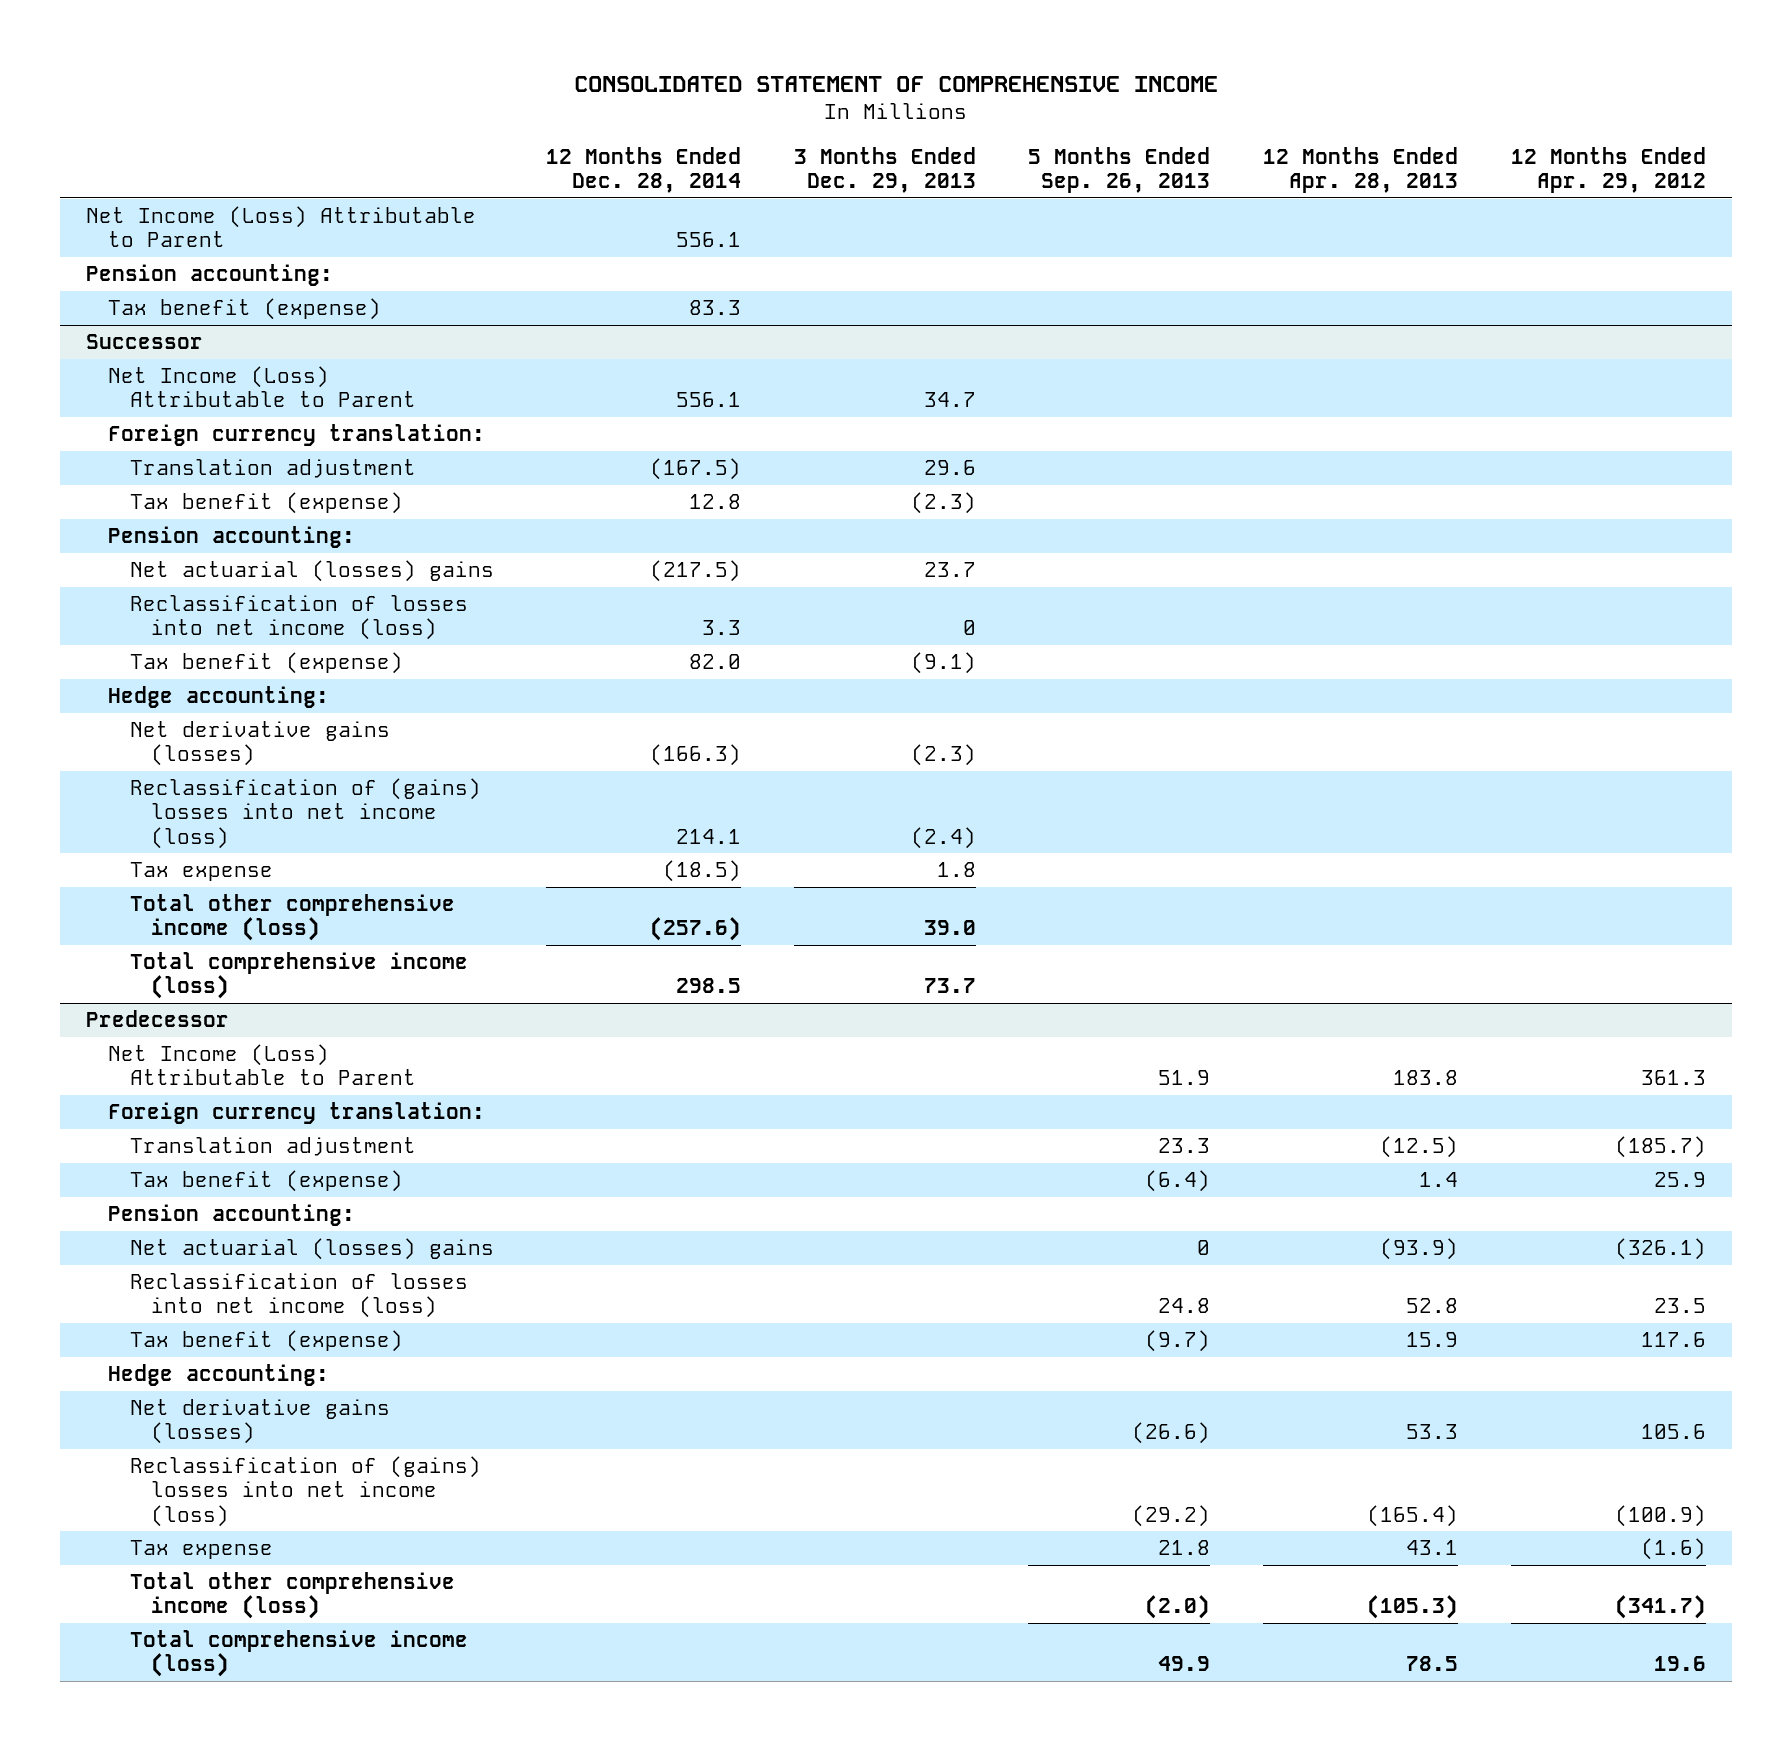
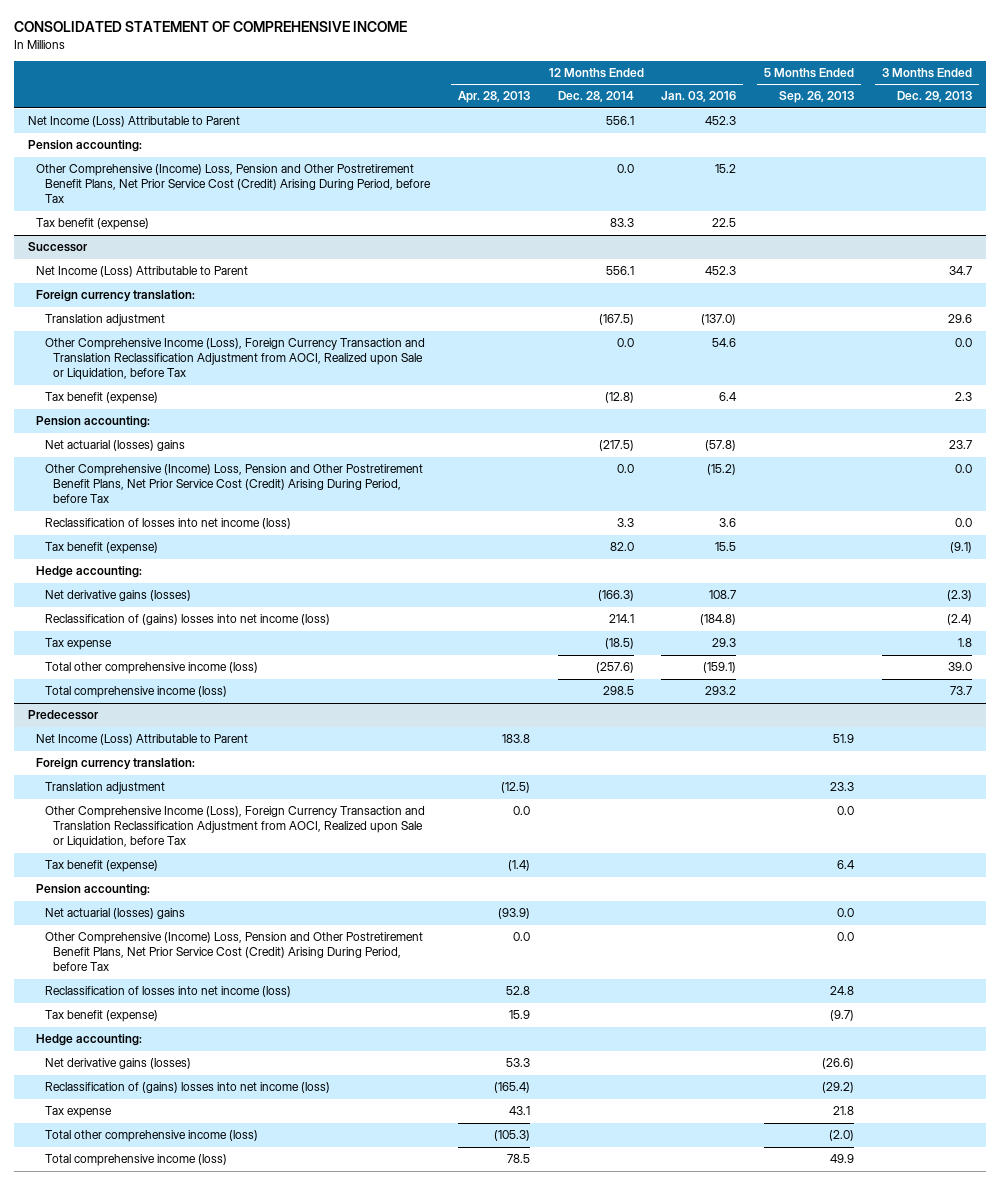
[1510,146,1706,194] 12 Months Ended Apr. 29, 2012 -> none
none -> [661,91,737,103] Jan. 03, 2016
none -> [36,164,431,204] Other Comprehensive (Income) Loss, Pension and Other Postretirement Benefit Plans, Net Prior Service Cost (Credit) Arising During Period, before Tax
none -> [44,338,425,381] Other Comprehensive Income (Loss), Foreign Currency Transaction and Translation Reclassification Adjustment from AOCI, Realized upon Sale or Liquidation, before Tax
[689,493,742,509] 12.8 -> [604,392,634,404] (12.8)
[910,491,976,514] (2.3) -> [955,392,973,402] 2.3
none -> [44,464,423,504] Other Comprehensive (Income) Loss, Pension and Other Postretirement Benefit Plans, Net Prior Service Cost (Credit) Arising During Period, before Tax
[962,620,976,636] 0 -> [955,518,973,528] 0.0
none -> [44,806,425,849] Other Comprehensive Income (Loss), Foreign Currency Transaction and Translation Reclassification Adjustment from AOCI, Realized upon Sale or Liquidation, before Tax
[1145,1169,1211,1192] (6.4) -> [837,860,856,870] 6.4
[1419,1171,1459,1187] 1.4 -> [507,860,530,872] (1.4)
[1197,1239,1211,1255] 0 -> [837,908,855,918] 0.0
none -> [44,932,423,972] Other Comprehensive (Income) Loss, Pension and Other Postretirement Benefit Plans, Net Prior Service Cost (Credit) Arising During Period, before Tax

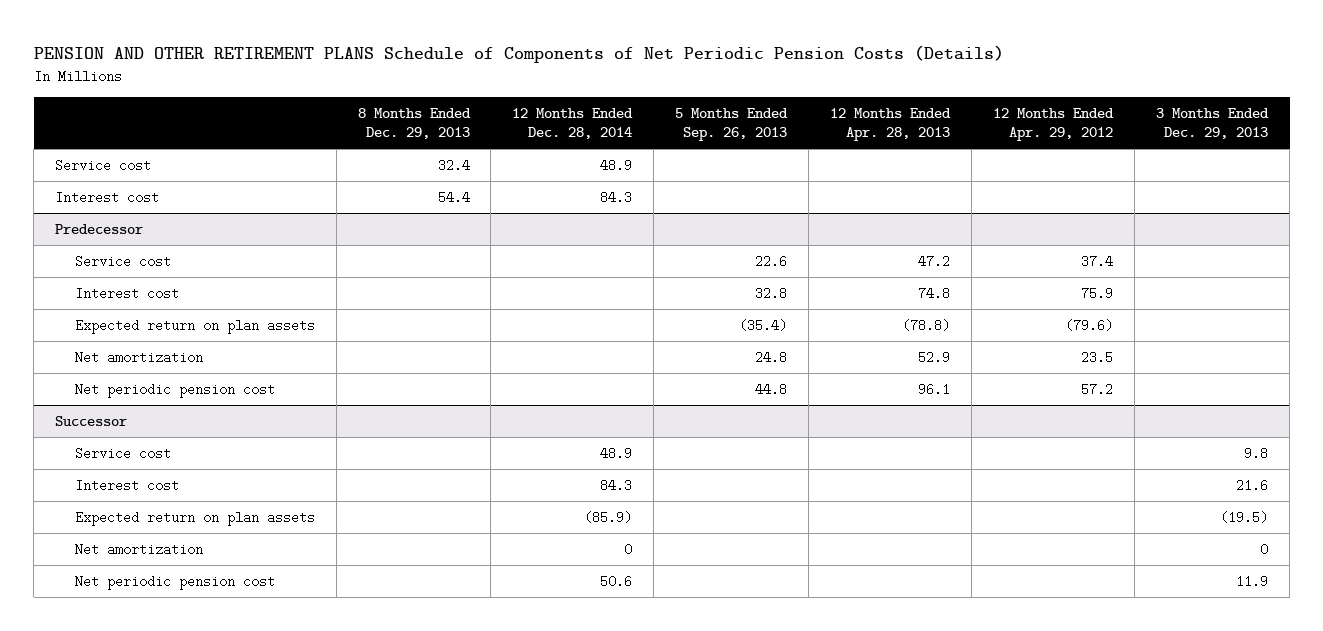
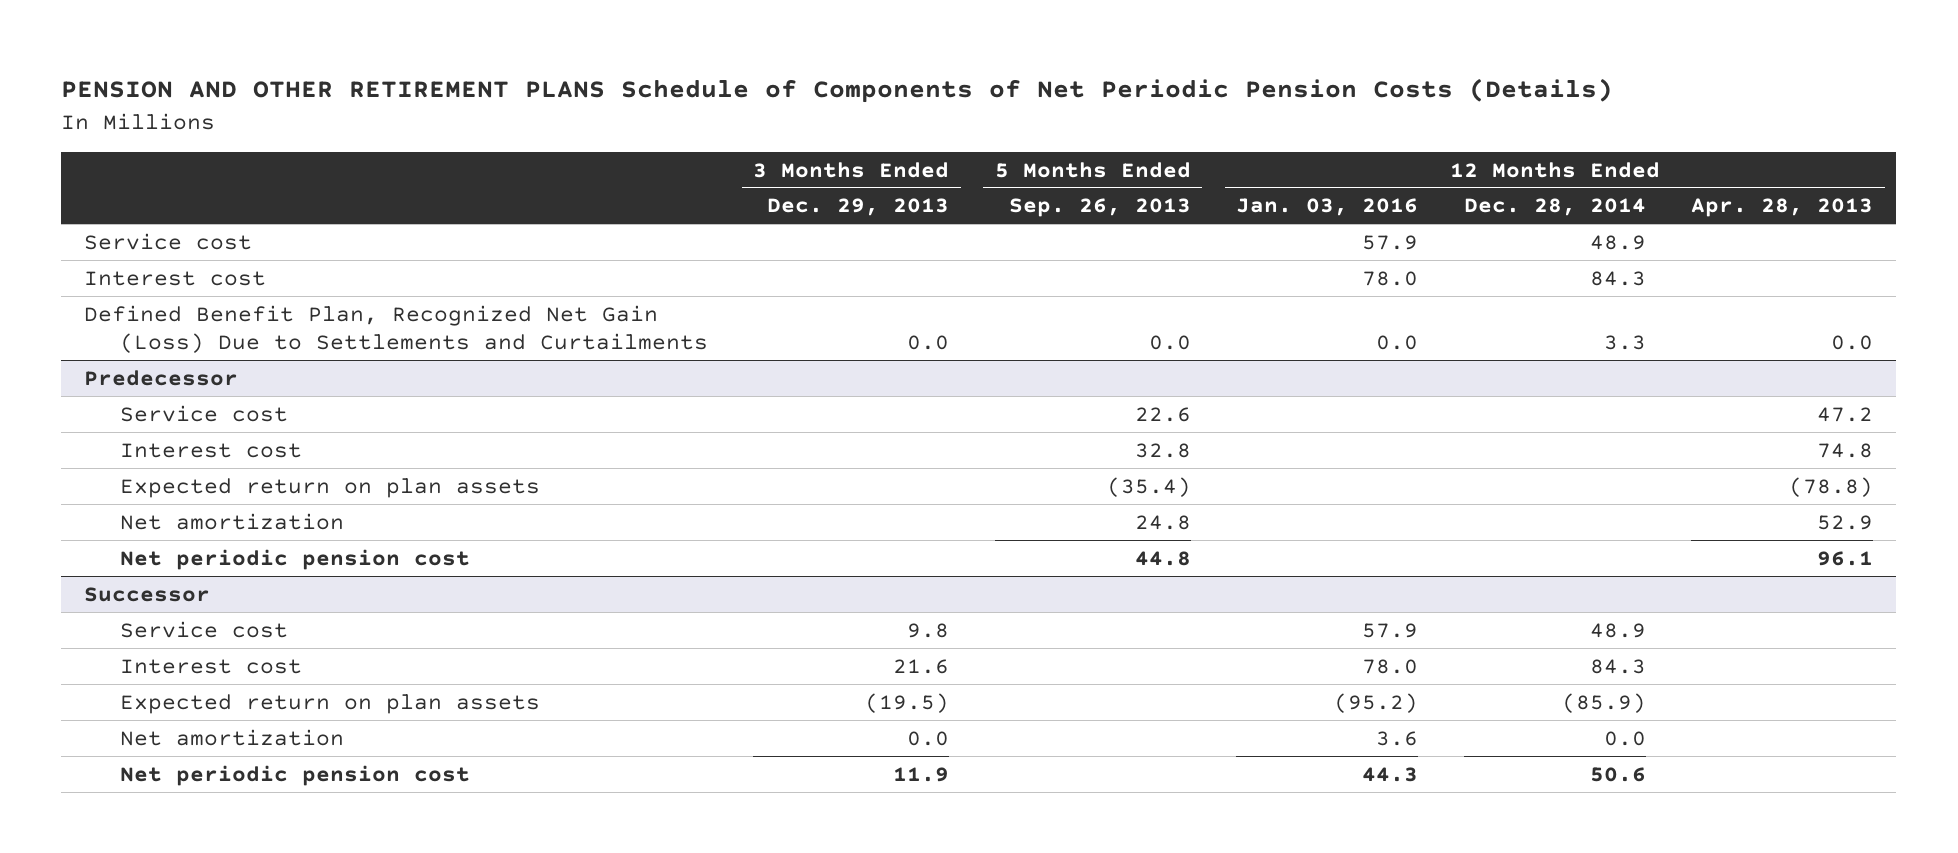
[357,107,471,140] 8 Months Ended Dec. 29, 2013 -> none
[993,107,1115,142] 12 Months Ended Apr. 29, 2012 -> none
none -> [1236,198,1419,217] Jan. 03, 2016
none -> [84,304,708,353] Defined Benefit Plan, Recognized Net Gain (Loss) Due to Settlements and Curtailments
[624,542,633,556] 0 -> [1603,730,1646,746] 0.0
[1260,542,1269,556] 0 -> [907,730,950,746] 0.0

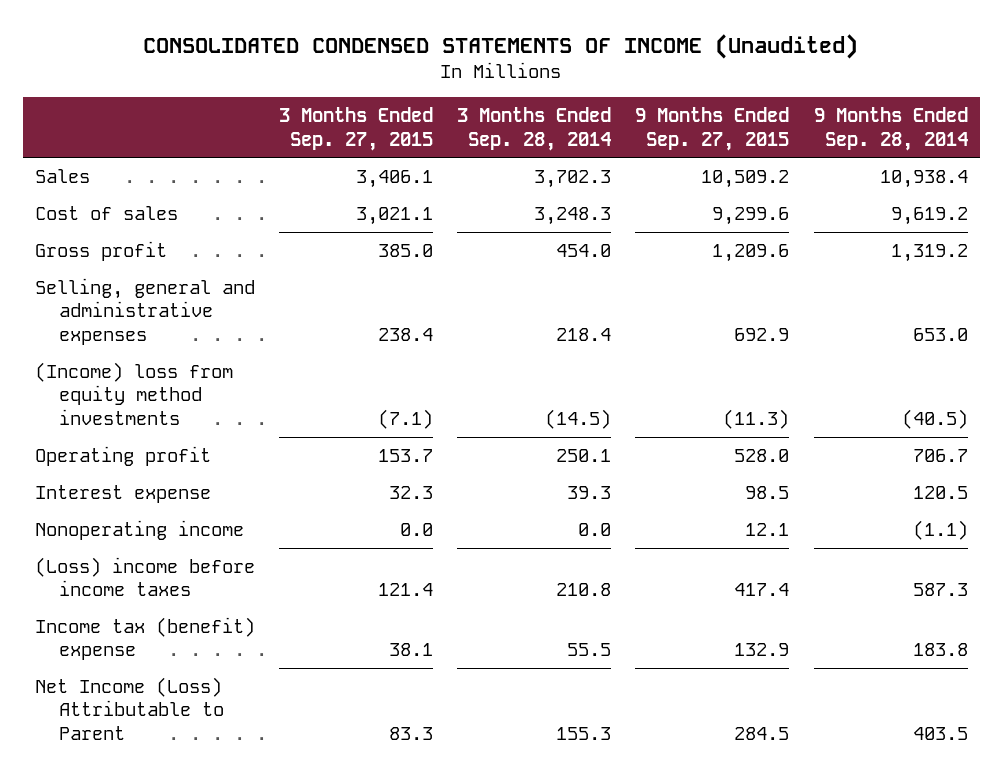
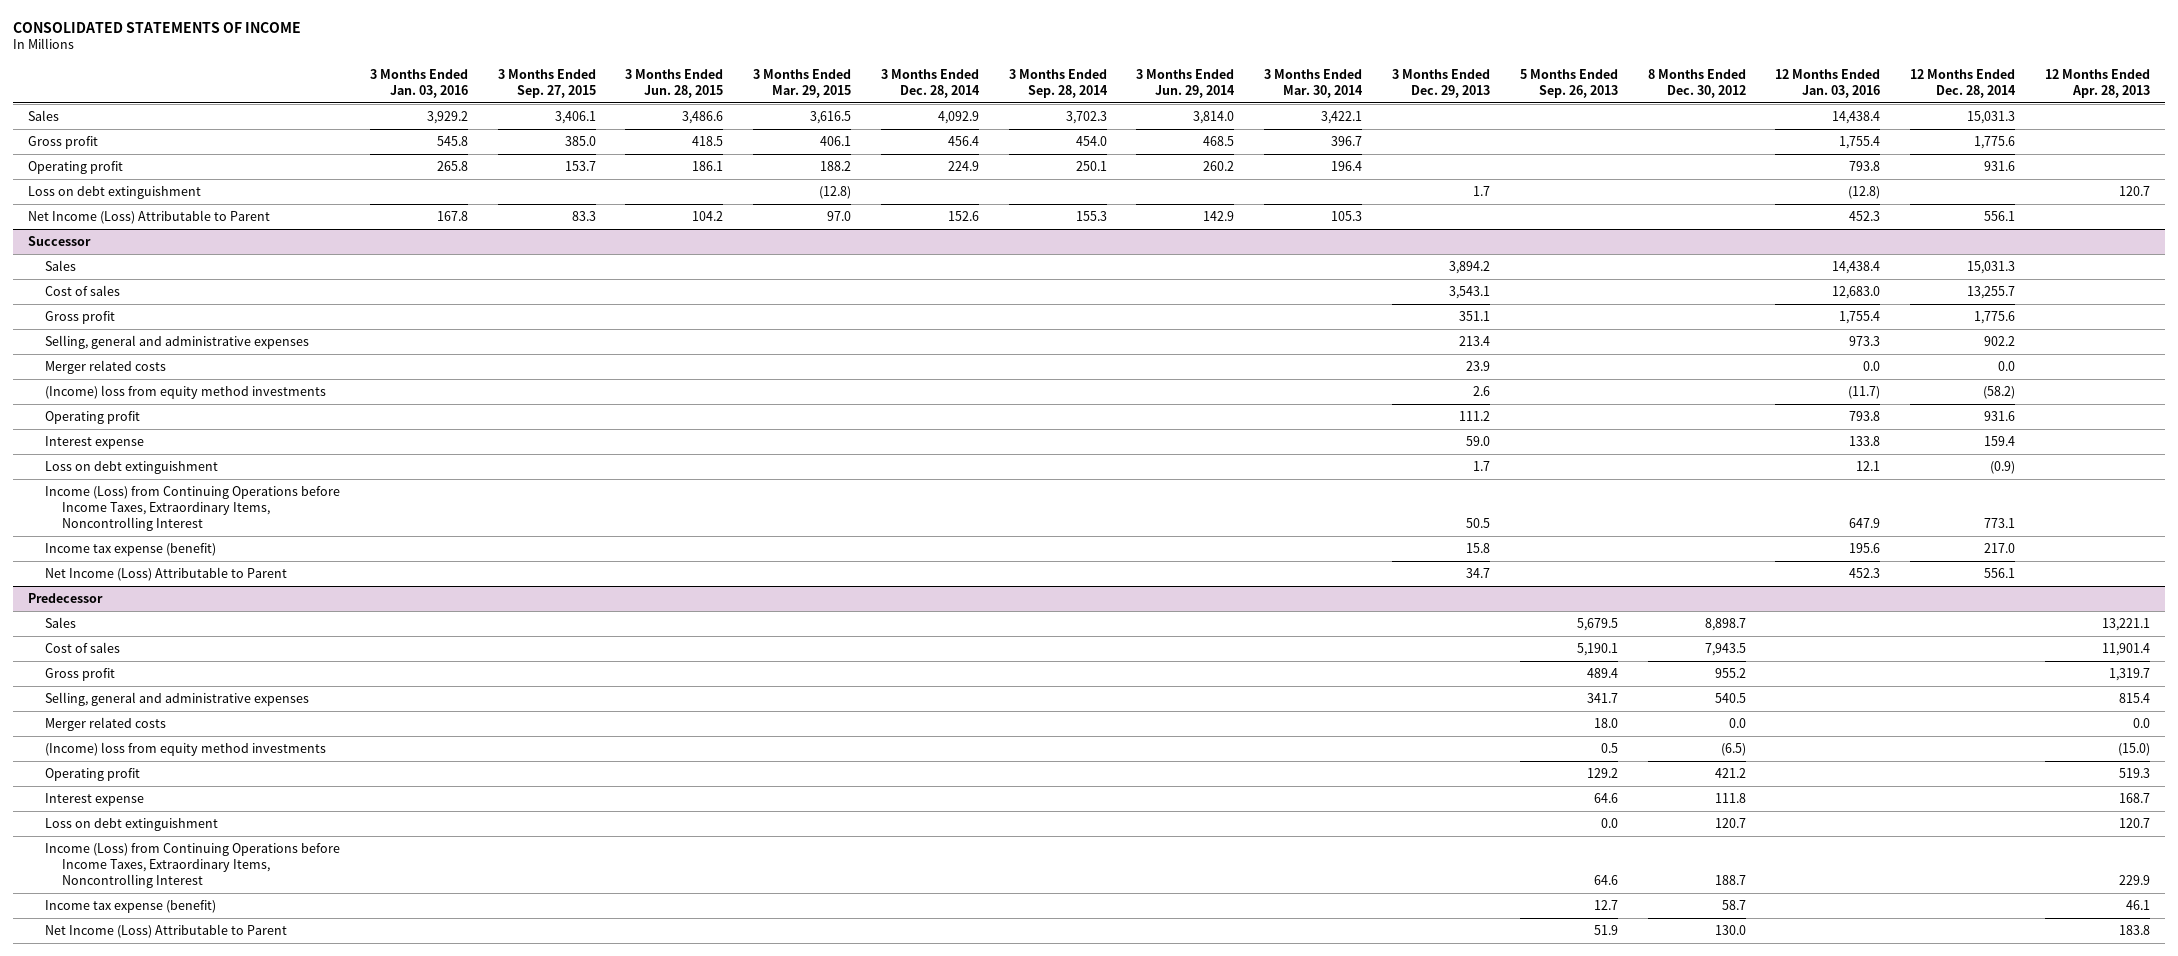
[143,33,859,59] CONSOLIDATED CONDENSED STATEMENTS OF INCOME (Unaudited) -> [13,21,302,33] CONSOLIDATED STATEMENTS OF INCOME
[635,107,790,151] 9 Months Ended Sep. 27, 2015 -> none
[813,107,968,151] 9 Months Ended Sep. 28, 2014 -> none
none -> [369,68,468,98] 3 Months Ended Jan. 03, 2016
none -> [625,68,724,98] 3 Months Ended Jun. 28, 2015
none -> [753,68,852,98] 3 Months Ended Mar. 29, 2015
none -> [880,68,980,98] 3 Months Ended Dec. 28, 2014
none -> [1136,68,1236,98] 3 Months Ended Jun. 29, 2014
none -> [1264,68,1364,98] 3 Months Ended Mar. 30, 2014
none -> [1392,68,1491,98] 3 Months Ended Dec. 29, 2013
none -> [1519,68,1618,98] 5 Months Ended Sep. 26, 2013
none -> [1647,68,1746,98] 8 Months Ended Dec. 30, 2012
none -> [1775,68,1881,98] 12 Months Ended Jan. 03, 2016
none -> [1910,68,2017,98] 12 Months Ended Dec. 28, 2014
none -> [2044,68,2150,98] 12 Months Ended Apr. 28, 2013
[35,206,179,221] Cost of sales -> none
[35,278,256,345] Selling, general and administrative expenses -> none
[35,362,234,425] (Income) loss from equity method investments -> none
[35,485,212,504] Interest expense -> none
[35,520,245,541] Nonoperating income -> none
[35,557,256,597] (Loss) income before income taxes -> none
[35,617,256,661] Income tax (benefit) expense -> none
none -> [28,186,202,200] Loss on debt extinguishment
none -> [28,236,92,247] Successor
none -> [45,260,77,272] Sales
none -> [45,285,121,297] Cost of sales
none -> [45,311,116,325] Gross profit
none -> [45,335,310,350] Selling, general and administrative expenses
none -> [45,360,167,375] Merger related costs
none -> [45,385,327,400] (Income) loss from equity method investments
none -> [45,411,141,425] Operating profit
none -> [45,436,145,450] Interest expense
none -> [45,461,219,475] Loss on debt extinguishment
none -> [45,486,341,532] Income (Loss) from Continuing Operations before Income Taxes, Extraordinary Items, Noncontrolling Interest
none -> [45,543,217,557] Income tax expense (benefit)
none -> [45,567,288,582] Net Income (Loss) Attributable to Parent
none -> [28,593,104,604] Predecessor
none -> [45,617,77,629] Sales
none -> [45,642,121,654] Cost of sales
none -> [45,668,116,682] Gross profit
none -> [45,692,310,707] Selling, general and administrative expenses
none -> [45,717,167,732] Merger related costs
none -> [45,742,327,757] (Income) loss from equity method investments
none -> [45,768,141,782] Operating profit
none -> [45,793,145,807] Interest expense
none -> [45,818,219,832] Loss on debt extinguishment
none -> [45,843,341,889] Income (Loss) from Continuing Operations before Income Taxes, Extraordinary Items, Noncontrolling Interest
none -> [45,900,217,914] Income tax expense (benefit)
none -> [45,924,288,939] Net Income (Loss) Attributable to Parent

